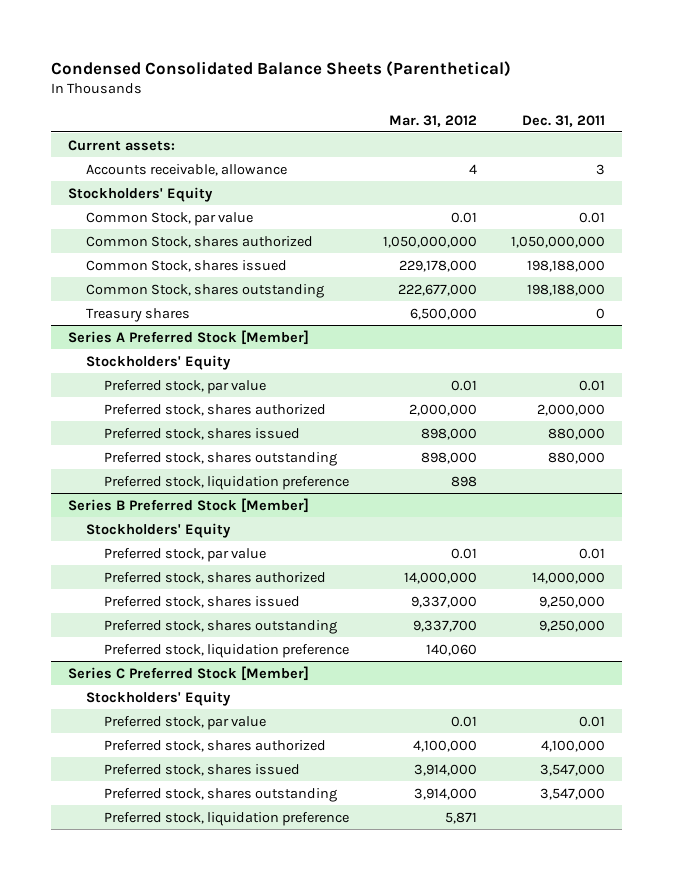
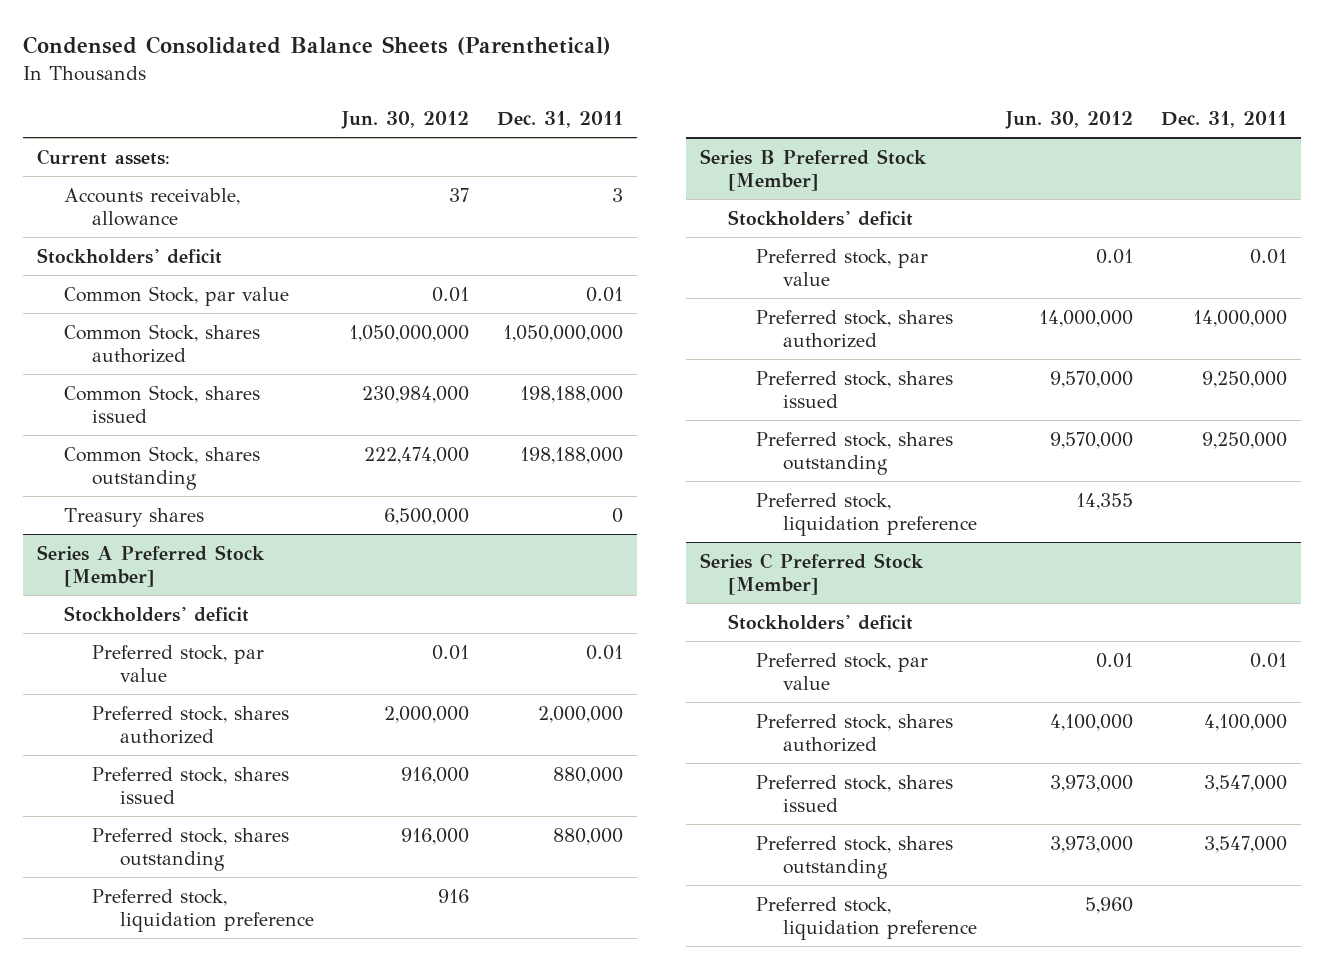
[388,114,477,127] Mar. 31, 2012 -> none
none -> [340,110,469,129] Jun. 30, 2012
[67,186,213,202] Stockholders' Equity -> [36,247,222,264] Stockholders' deficit
[85,354,231,370] Stockholders' Equity -> [64,605,250,622] Stockholders' deficit
[85,522,231,538] Stockholders' Equity -> [728,209,914,226] Stockholders' deficit
[85,690,231,706] Stockholders' Equity -> [728,613,914,630] Stockholders' deficit

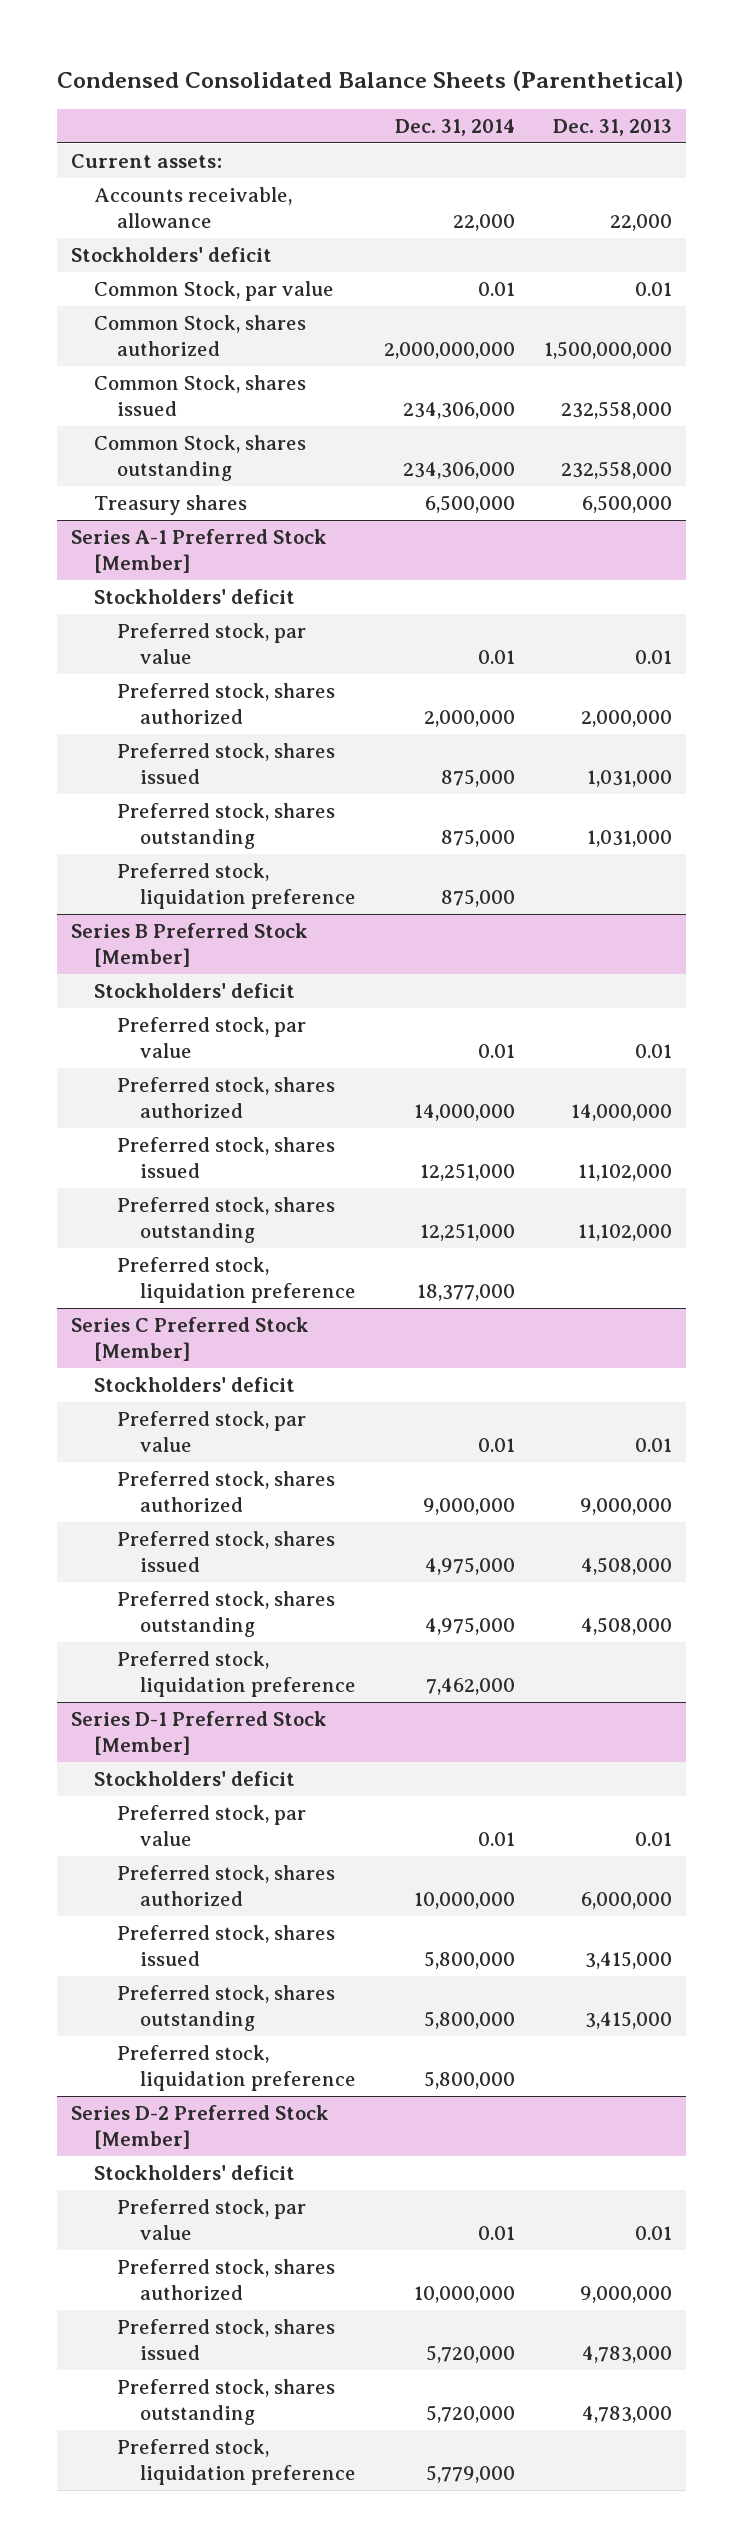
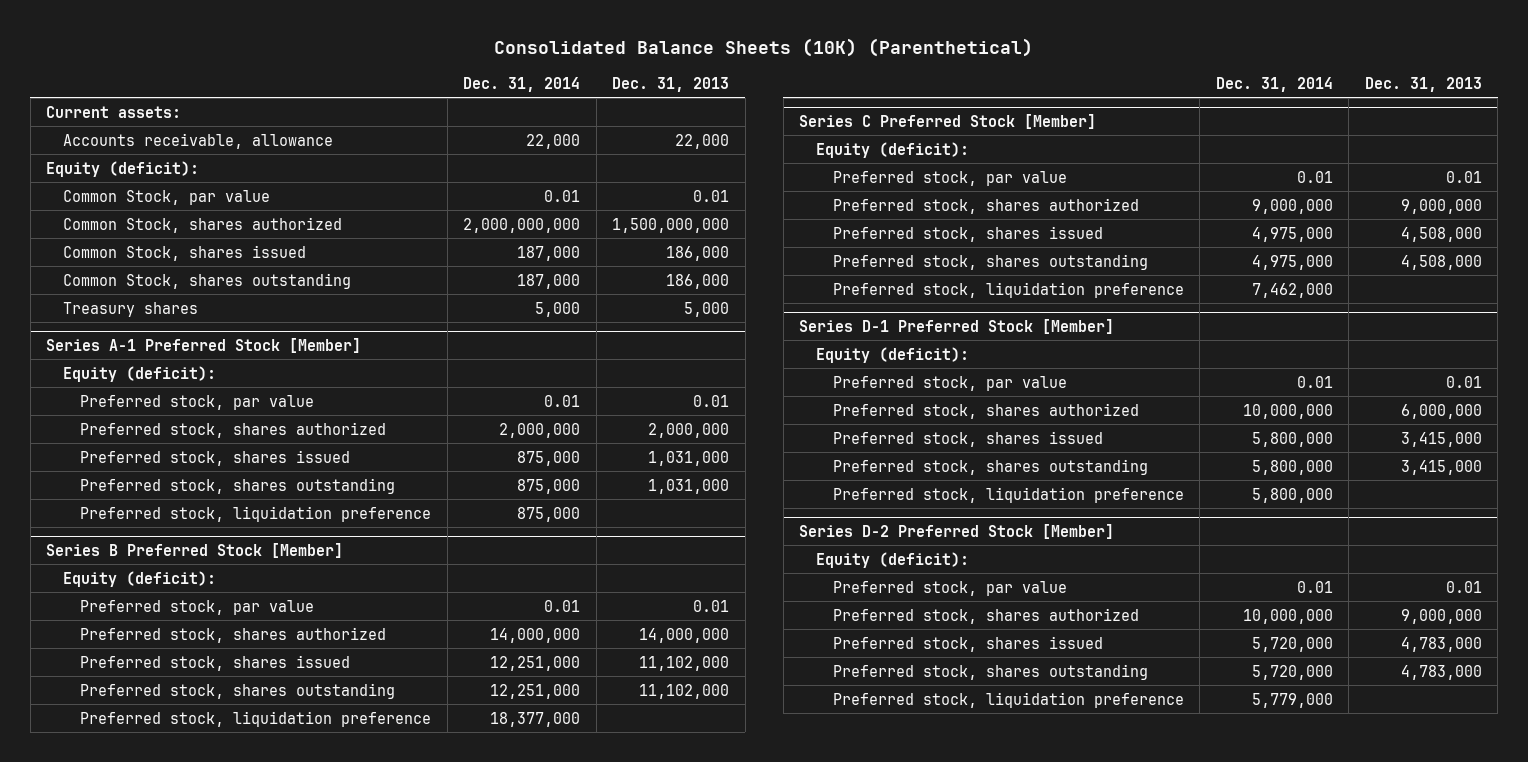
[56,70,683,93] Condensed Consolidated Balance Sheets (Parenthetical) -> [494,38,1034,58] Consolidated Balance Sheets (10K) (Parenthetical)
[70,247,272,263] Stockholders' deficit -> [46,160,200,177] Equity (deficit):
[403,402,516,420] 234,306,000 -> [517,245,581,261] 187,000
[560,401,672,420] 232,558,000 -> [666,245,730,261] 186,000
[403,462,516,480] 234,306,000 -> [517,273,581,289] 187,000
[560,461,672,480] 232,558,000 -> [666,273,730,289] 186,000
[425,495,516,514] 6,500,000 -> [535,301,581,317] 5,000
[581,495,672,514] 6,500,000 -> [684,301,730,317] 5,000
[93,589,295,605] Stockholders' deficit -> [63,365,217,382] Equity (deficit):
[93,983,295,999] Stockholders' deficit -> [63,570,217,587] Equity (deficit):
[93,1377,295,1393] Stockholders' deficit -> [815,141,969,158] Equity (deficit):
[93,1771,295,1787] Stockholders' deficit -> [815,346,969,363] Equity (deficit):
[93,2165,295,2181] Stockholders' deficit -> [815,551,969,568] Equity (deficit):

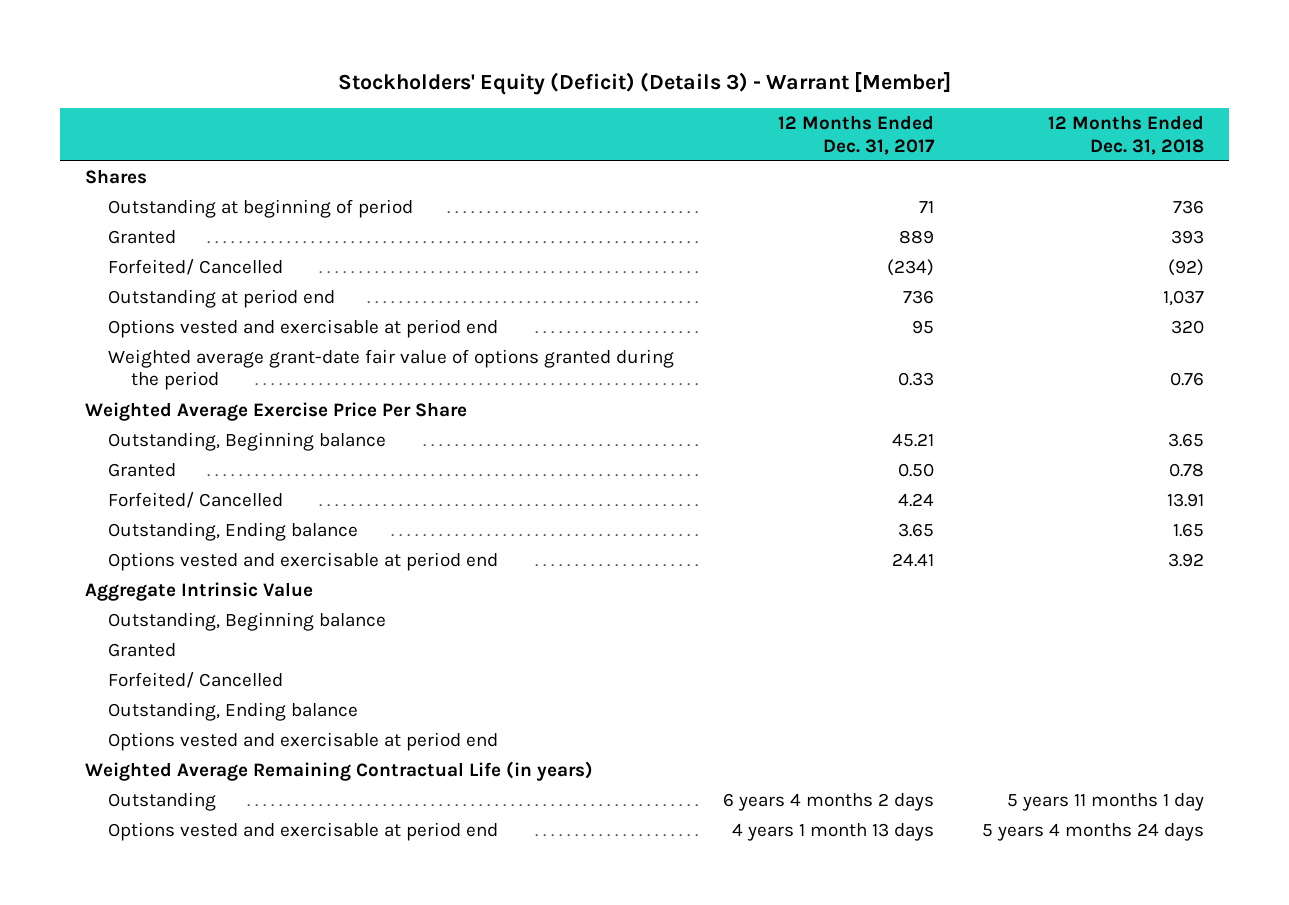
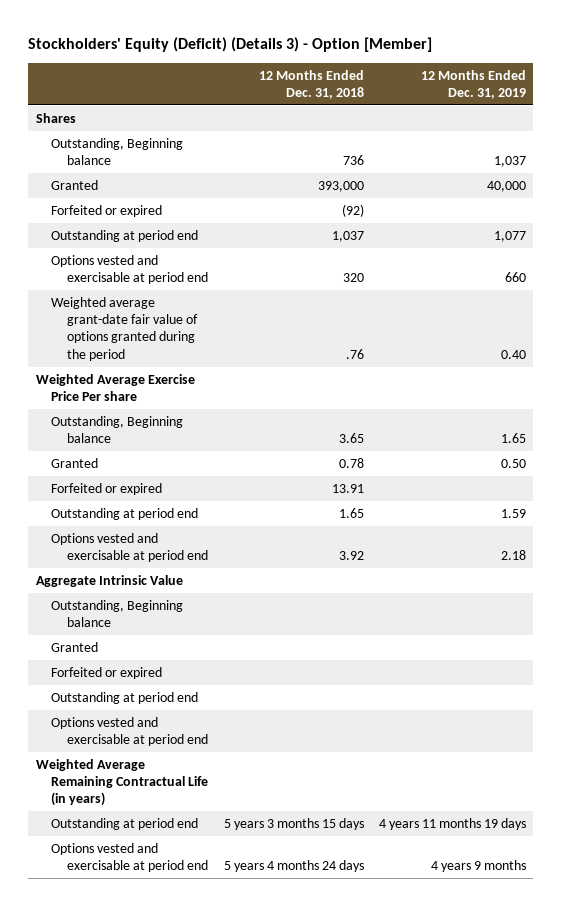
[337,72,951,96] Stockholders' Equity (Deficit) (Details 3) - Warrant [Member] -> [28,37,433,53] Stockholders' Equity (Deficit) (Details 3) - Option [Member]
[777,115,935,155] 12 Months Ended Dec. 31, 2017 -> none
none -> [420,69,526,99] 12 Months Ended Dec. 31, 2019
[107,199,413,219] Outstanding at beginning of period -> [51,137,184,166] Outstanding, Beginning balance
[1171,230,1205,245] 393 -> [317,180,364,192] 393,000
[107,259,283,276] Forfeited/ Cancelled -> [51,204,163,217] Forfeited or expired
[1170,372,1205,387] 0.76 -> [345,348,364,359] .76
[84,402,467,422] Weighted Average Exercise Price Per Share -> [35,373,195,402] Weighted Average Exercise Price Per share
[107,492,283,509] Forfeited/ Cancelled -> [51,482,163,495] Forfeited or expired
[107,522,358,542] Outstanding, Ending balance -> [51,507,199,520] Outstanding at period end
[107,672,283,689] Forfeited/ Cancelled -> [51,666,163,679] Forfeited or expired
[107,702,358,722] Outstanding, Ending balance -> [51,691,199,704] Outstanding at period end
[107,792,216,812] Outstanding -> [51,817,199,830] Outstanding at period end
[1007,793,1205,812] 5 years 11 months 1 day -> [223,817,364,830] 5 years 3 months 15 days

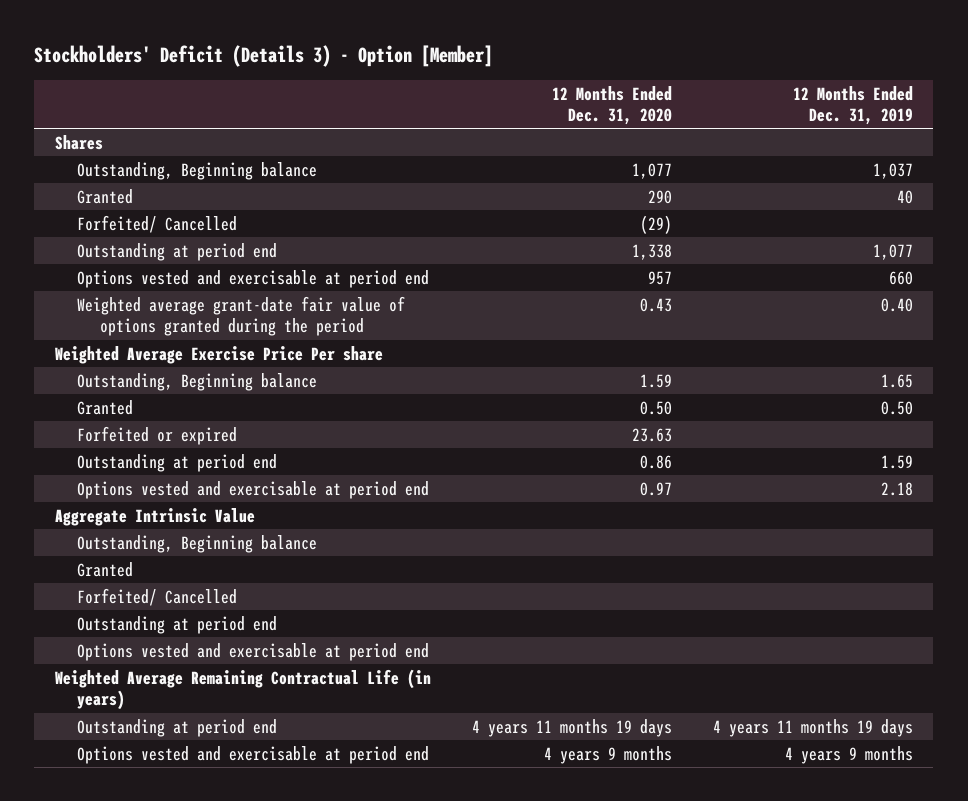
[28,37,433,53] Stockholders' Equity (Deficit) (Details 3) - Option [Member] -> [34,44,494,67] Stockholders' Deficit (Details 3) - Option [Member]
[258,69,364,99] 12 Months Ended Dec. 31, 2018 -> none
none -> [551,85,672,125] 12 Months Ended Dec. 31, 2020
[486,180,526,192] 40,000 -> [896,189,913,204] 40
[51,204,163,217] Forfeited or expired -> [77,214,238,233] Forfeited/ Cancelled
[51,666,163,679] Forfeited or expired -> [77,587,238,606] Forfeited/ Cancelled

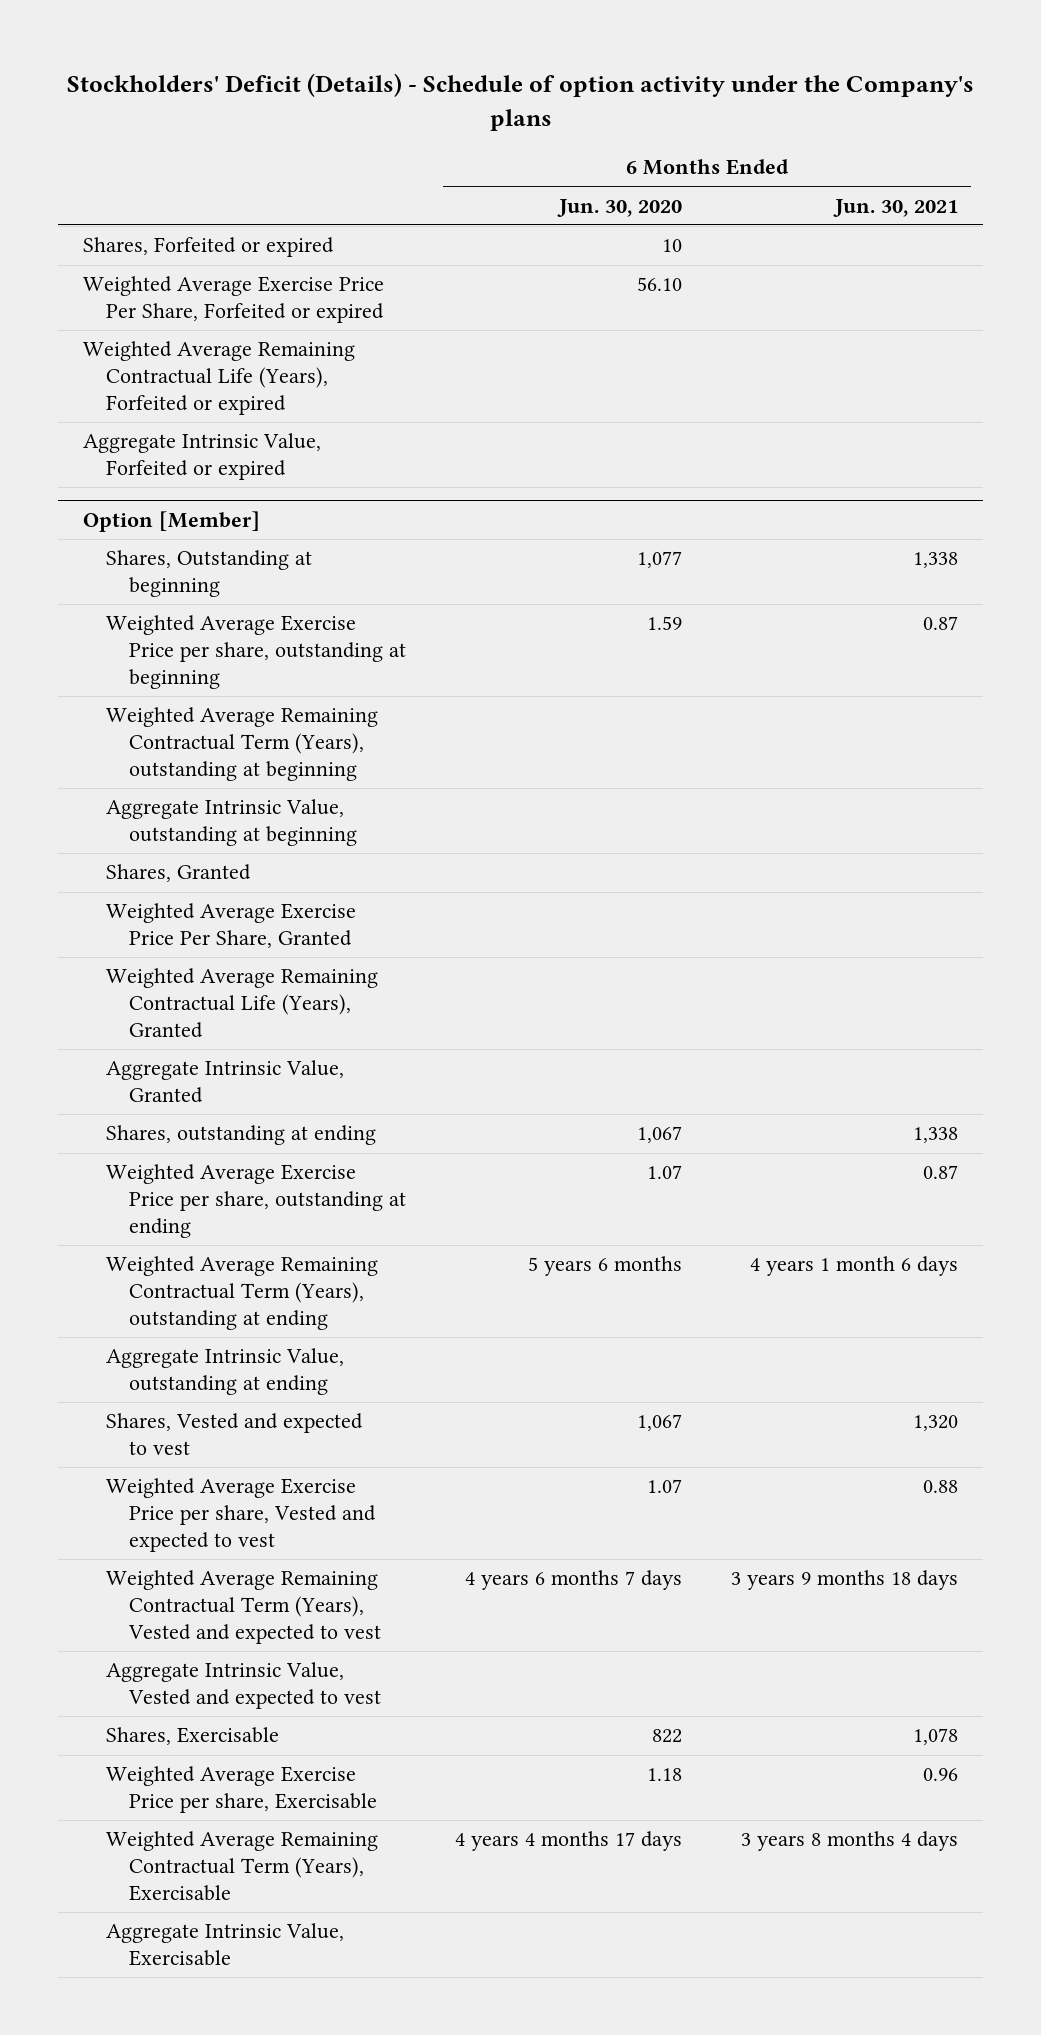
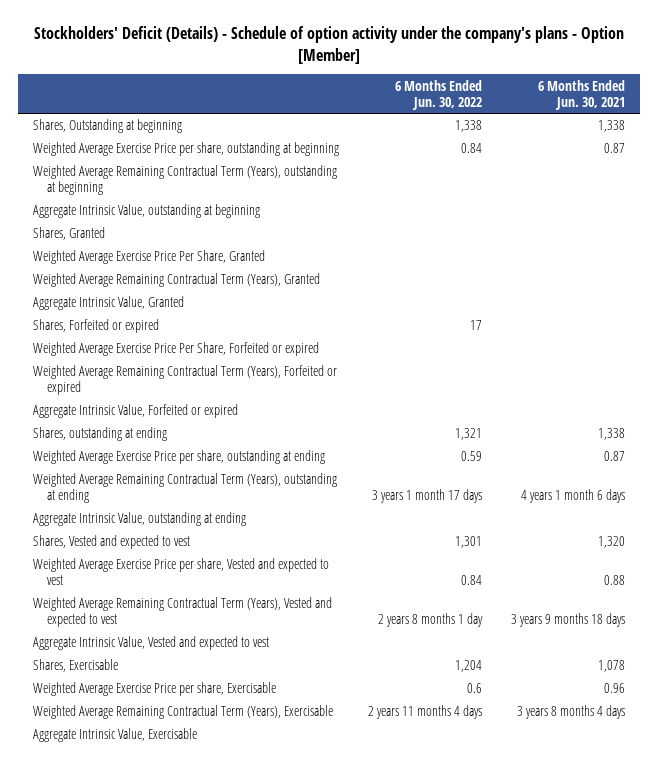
[66,73,974,131] Stockholders' Deficit (Details) - Schedule of option activity under the Company's plans -> [34,26,625,64] Stockholders' Deficit (Details) - Schedule of option activity under the company's plans - Option [Member]
[557,198,683,217] Jun. 30, 2020 -> none
none -> [395,79,483,110] 6 Months Ended Jun. 30, 2022
[82,341,355,416] Weighted Average Remaining Contractual Life (Years), Forfeited or expired -> none
[82,510,260,532] Option [Member] -> none
[105,968,378,1039] Weighted Average Remaining Contractual Life (Years), Granted -> [32,273,320,288] Weighted Average Remaining Contractual Term (Years), Granted
[82,237,334,258] Shares, Forfeited or expired -> [32,319,159,334] Shares, Forfeited or expired
[82,276,384,324] Weighted Average Exercise Price Per Share, Forfeited or expired -> [32,342,319,357] Weighted Average Exercise Price Per Share, Forfeited or expired
none -> [32,365,337,396] Weighted Average Remaining Contractual Term (Years), Forfeited or expired
[82,433,321,481] Aggregate Intrinsic Value, Forfeited or expired -> [32,404,238,419] Aggregate Intrinsic Value, Forfeited or expired

